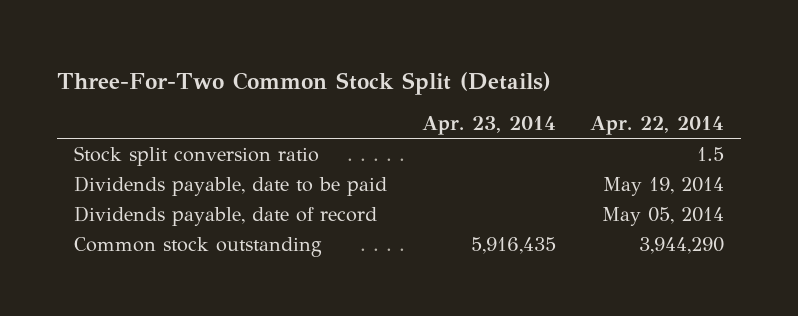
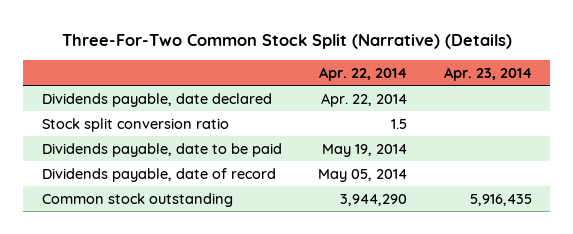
[57,71,552,95] Three-For-Two Common Stock Split (Details) -> [61,33,512,49] Three-For-Two Common Stock Split (Narrative) (Details)
none -> [41,92,272,107] Dividends payable, date declared

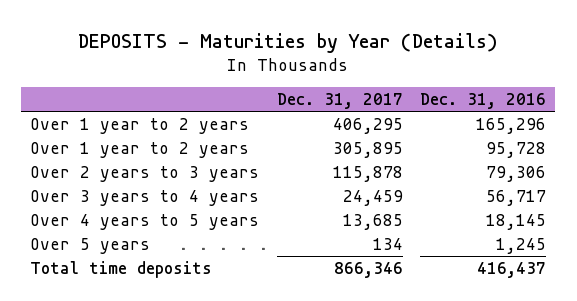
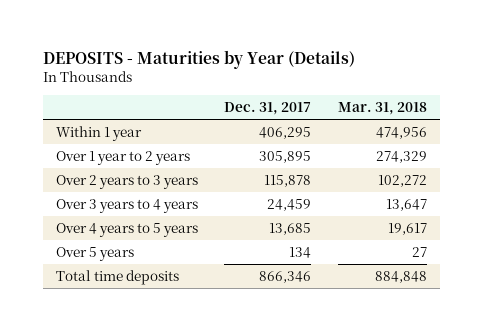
[420,93,547,110] Dec. 31, 2016 -> none
none -> [337,102,427,116] Mar. 31, 2018
[30,117,250,134] Over 1 year to 2 years -> [55,125,142,141] Within 1 year

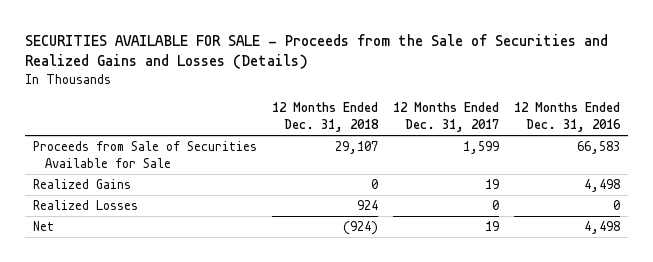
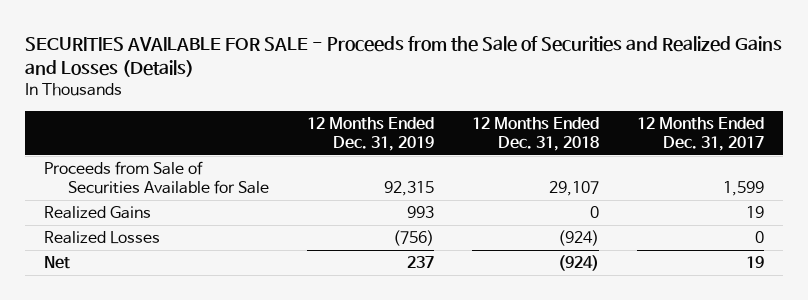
[514,102,622,133] 12 Months Ended Dec. 31, 2016 -> none
none -> [306,116,434,151] 12 Months Ended Dec. 31, 2019
[357,200,379,211] 924 -> [557,229,599,246] (924)

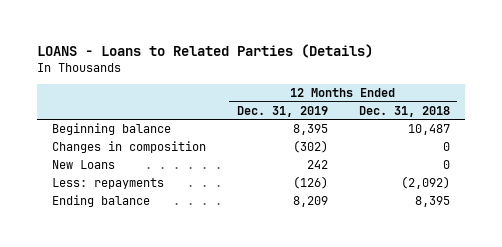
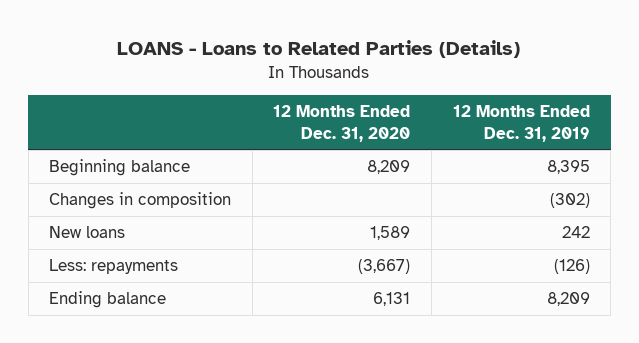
[358,105,450,117] Dec. 31, 2018 -> none
none -> [273,105,411,142] 12 Months Ended Dec. 31, 2020
[52,160,116,170] New Loans -> [49,226,126,239] New loans

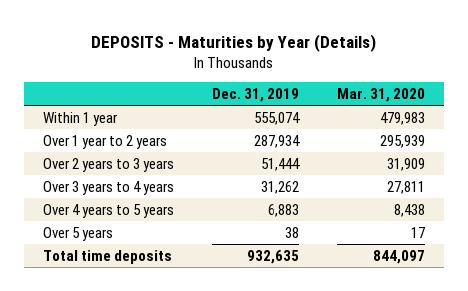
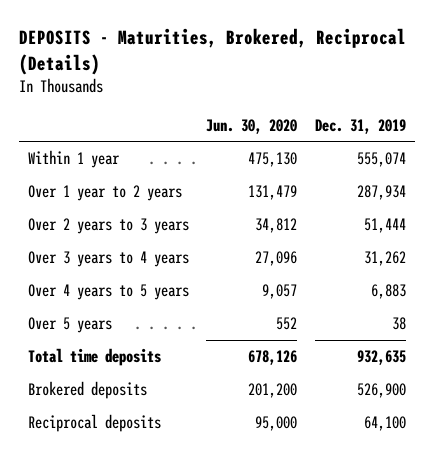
[91,33,377,52] DEPOSITS - Maturities by Year (Details) -> [18,28,406,75] DEPOSITS - Maturities, Brokered, Reciprocal (Details)
[336,88,425,103] Mar. 31, 2020 -> none
none -> [206,118,298,134] Jun. 30, 2020
none -> [27,381,147,400] Brokered deposits
none -> [27,414,161,433] Reciprocal deposits

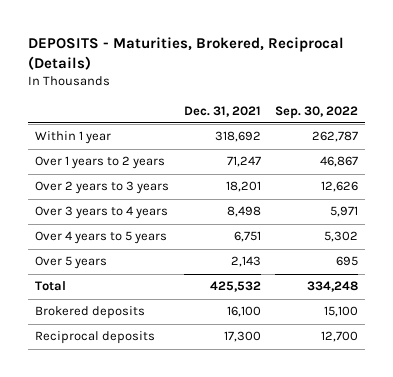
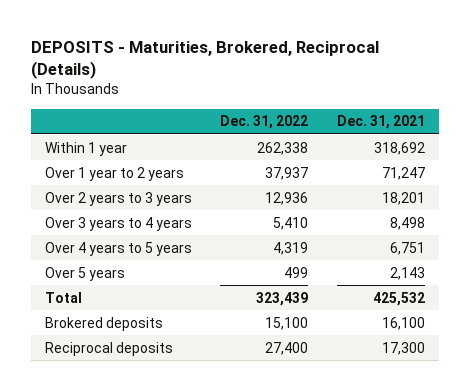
[274,105,358,119] Sep. 30, 2022 -> none
none -> [220,115,309,130] Dec. 31, 2022
[35,156,166,170] Over 1 years to 2 years -> [45,166,185,181] Over 1 year to 2 years

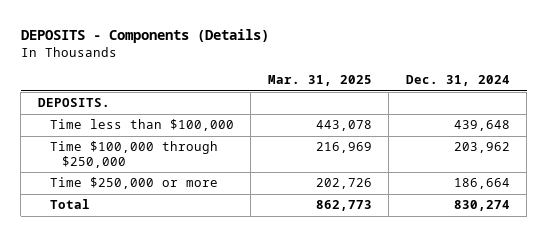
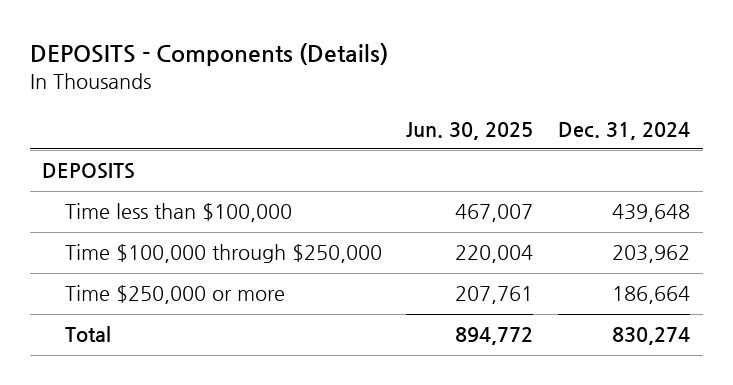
[267,75,372,87] Mar. 31, 2025 -> none
none -> [406,121,534,140] Jun. 30, 2025
[37,98,110,108] DEPOSITS. -> [42,163,136,180] DEPOSITS

